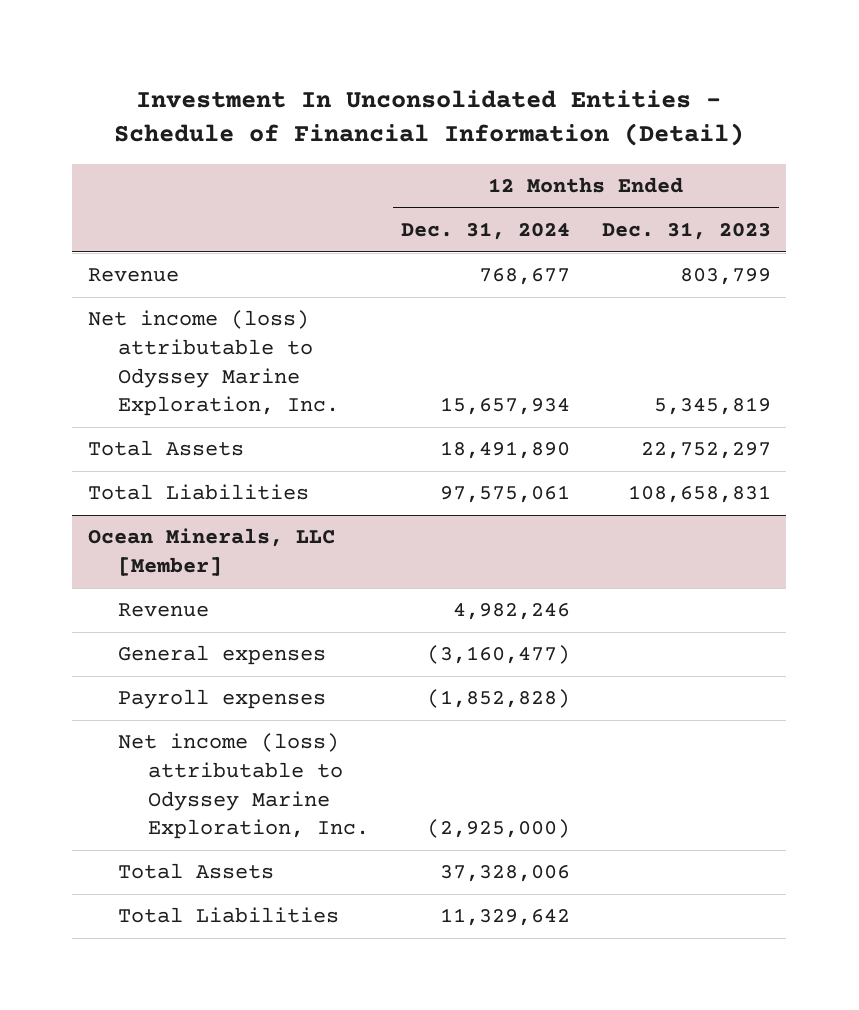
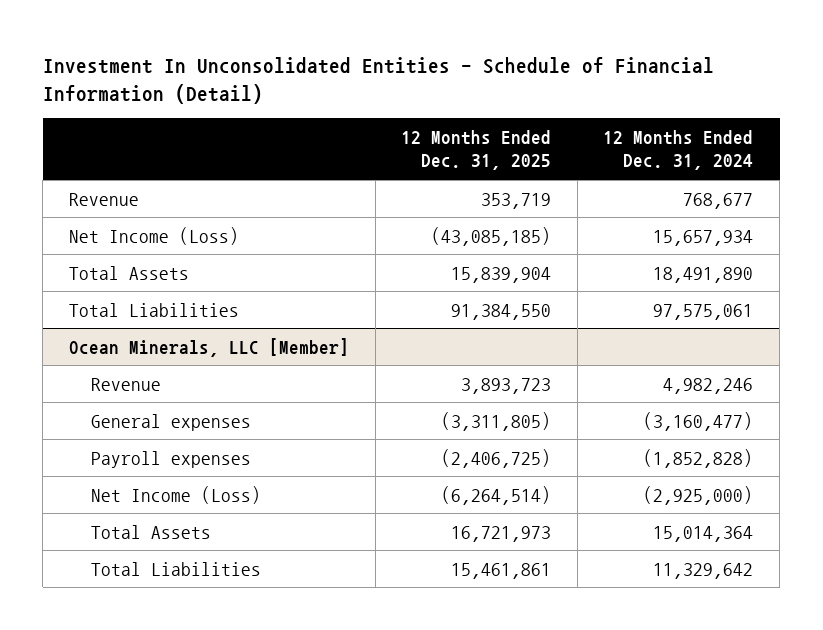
[601,222,771,241] Dec. 31, 2023 -> none
none -> [401,129,552,171] 12 Months Ended Dec. 31, 2025
[88,310,340,417] Net income (loss) attributable to Odyssey Marine Exploration, Inc. -> [69,226,240,245] Net Income (Loss)
[118,733,370,840] Net income (loss) attributable to Odyssey Marine Exploration, Inc. -> [91,485,262,504] Net Income (Loss)
[440,865,571,883] 37,328,006 -> [653,525,754,542] 15,014,364

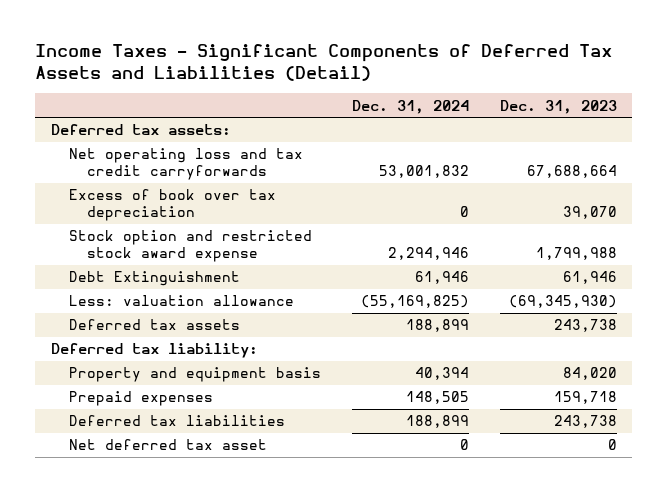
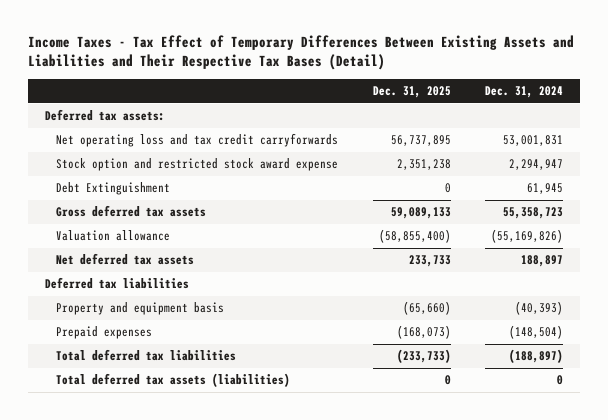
[35,44,613,82] Income Taxes - Significant Components of Deferred Tax Assets and Liabilities (Detail) -> [27,35,574,71] Income Taxes - Tax Effect of Temporary Differences Between Existing Assets and Liabilities and Their Respective Tax Bases (Detail)
[499,99,617,114] Dec. 31, 2023 -> none
none -> [372,86,451,99] Dec. 31, 2025
[68,189,276,221] Excess of book over tax depreciation -> none
[378,164,469,178] 53,001,832 -> [503,135,564,147] 53,001,831
[387,246,469,260] 2,294,946 -> [509,159,564,171] 2,294,947
[414,271,469,285] 61,946 -> [527,183,564,195] 61,945
none -> [56,205,207,218] Gross deferred tax assets
[68,295,294,307] Less: valuation allowance -> [56,230,171,242] Valuation allowance
[360,295,469,309] (55,169,825) -> [491,229,564,244] (55,169,826)
[68,319,240,331] Deferred tax assets -> [56,253,195,266] Net deferred tax assets
[405,319,469,333] 188,899 -> [521,255,564,268] 188,897
[50,343,258,359] Deferred tax liability: -> [45,277,190,290] Deferred tax liabilities
[414,367,469,381] 40,394 -> [515,301,564,316] (40,393)
[405,391,469,405] 148,505 -> [509,325,564,340] (148,504)
[68,415,285,427] Deferred tax liabilities -> [56,349,237,362] Total deferred tax liabilities
[405,415,469,429] 188,899 -> [509,349,564,364] (188,897)
[68,439,267,451] Net deferred tax asset -> [56,373,291,388] Total deferred tax assets (liabilities)

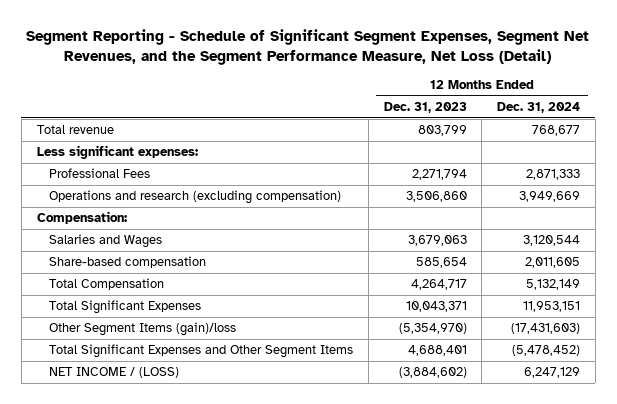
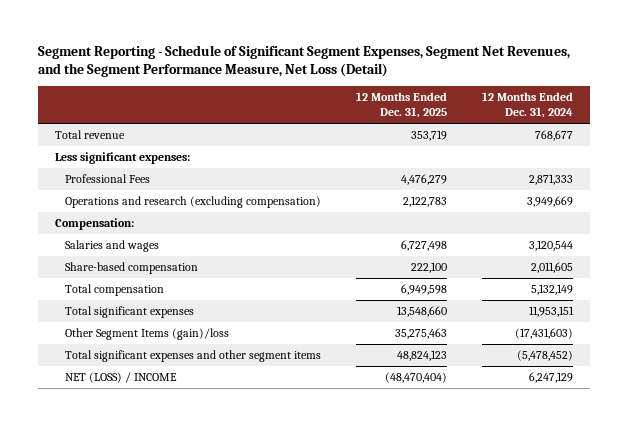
[383,101,467,113] Dec. 31, 2023 -> none
none -> [355,92,447,119] 12 Months Ended Dec. 31, 2025
[49,234,163,249] Salaries and Wages -> [65,239,160,252] Salaries and wages
[49,278,165,291] Total Compensation -> [65,283,165,296] Total compensation
[49,300,202,315] Total Significant Expenses -> [65,305,195,318] Total significant expenses
[49,344,354,359] Total Significant Expenses and Other Segment Items -> [65,349,322,362] Total significant expenses and other segment items
[49,367,180,379] NET INCOME / (LOSS) -> [65,371,178,383] NET (LOSS) / INCOME

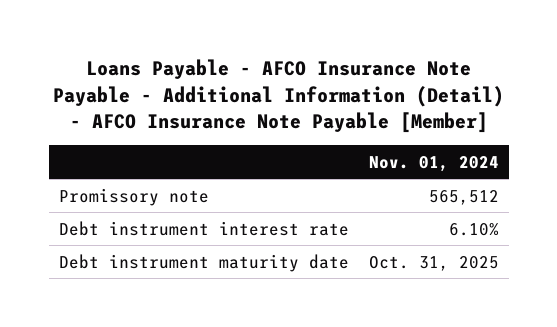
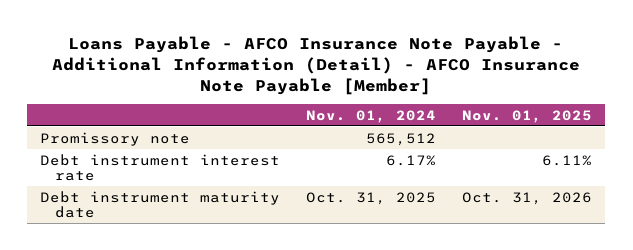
none -> [462,109,593,123] Nov. 01, 2025
[448,222,499,236] 6.10% -> [386,154,437,166] 6.17%

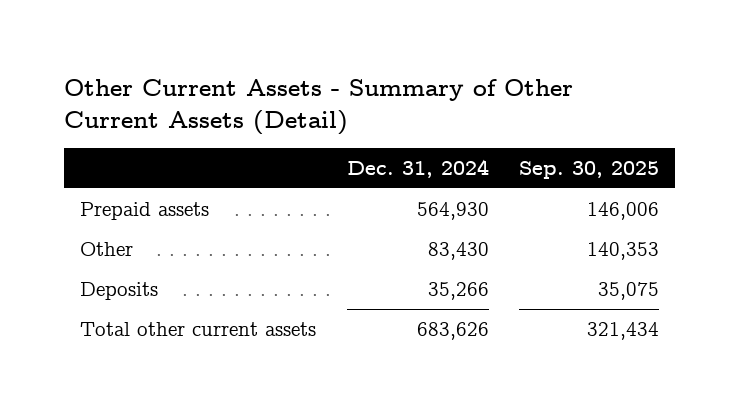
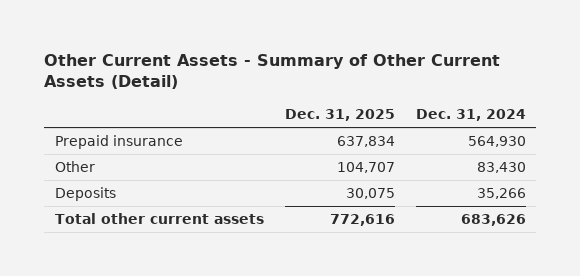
[519,160,660,179] Sep. 30, 2025 -> none
none -> [284,108,395,121] Dec. 31, 2025
[79,201,209,220] Prepaid assets -> [54,135,183,150] Prepaid insurance

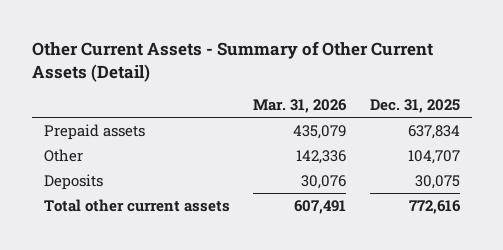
[415,108,526,121] Dec. 31, 2024 -> none
none -> [253,99,348,114] Mar. 31, 2026
[54,135,183,150] Prepaid insurance -> [43,123,145,140] Prepaid assets

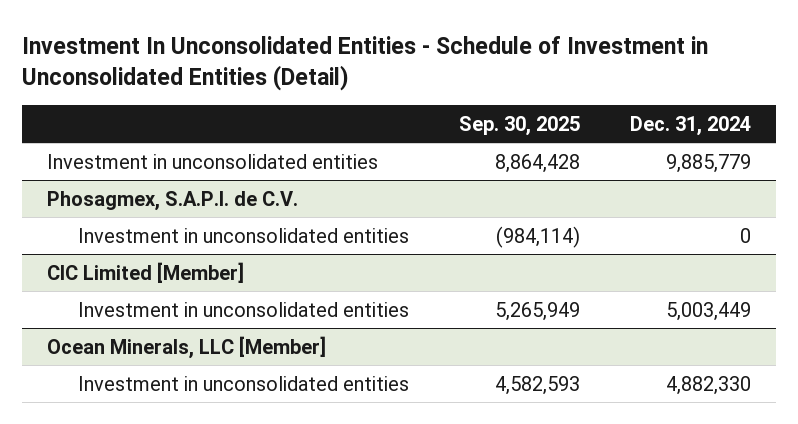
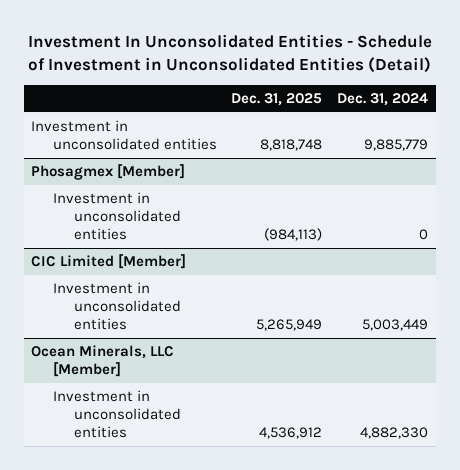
[458,115,580,136] Sep. 30, 2025 -> none
none -> [231,92,323,106] Dec. 31, 2025
[47,190,299,211] Phosagmex, S.A.P.I. de C.V. -> [31,164,186,181] Phosagmex [Member]

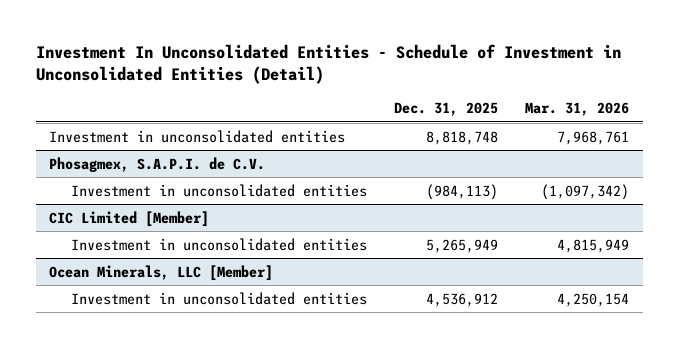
[337,92,429,106] Dec. 31, 2024 -> none
none -> [525,102,630,117] Mar. 31, 2026
[31,164,186,181] Phosagmex [Member] -> [49,156,266,172] Phosagmex, S.A.P.I. de C.V.

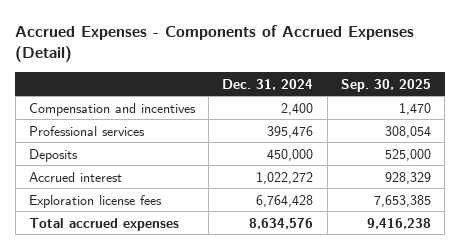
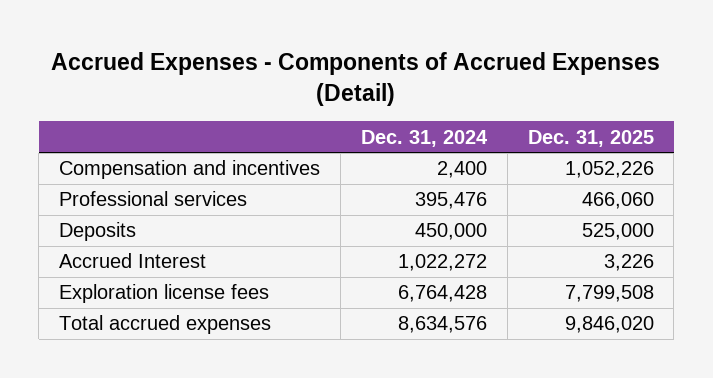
[341,78,432,92] Sep. 30, 2025 -> none
none -> [527,129,654,147] Dec. 31, 2025
[28,171,122,182] Accrued interest -> [59,253,207,269] Accrued Interest

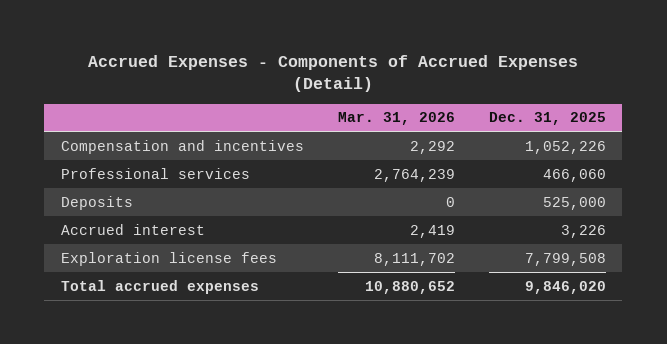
[360,129,488,147] Dec. 31, 2024 -> none
none -> [337,112,455,126] Mar. 31, 2026
[59,253,207,269] Accrued Interest -> [61,223,206,235] Accrued interest

